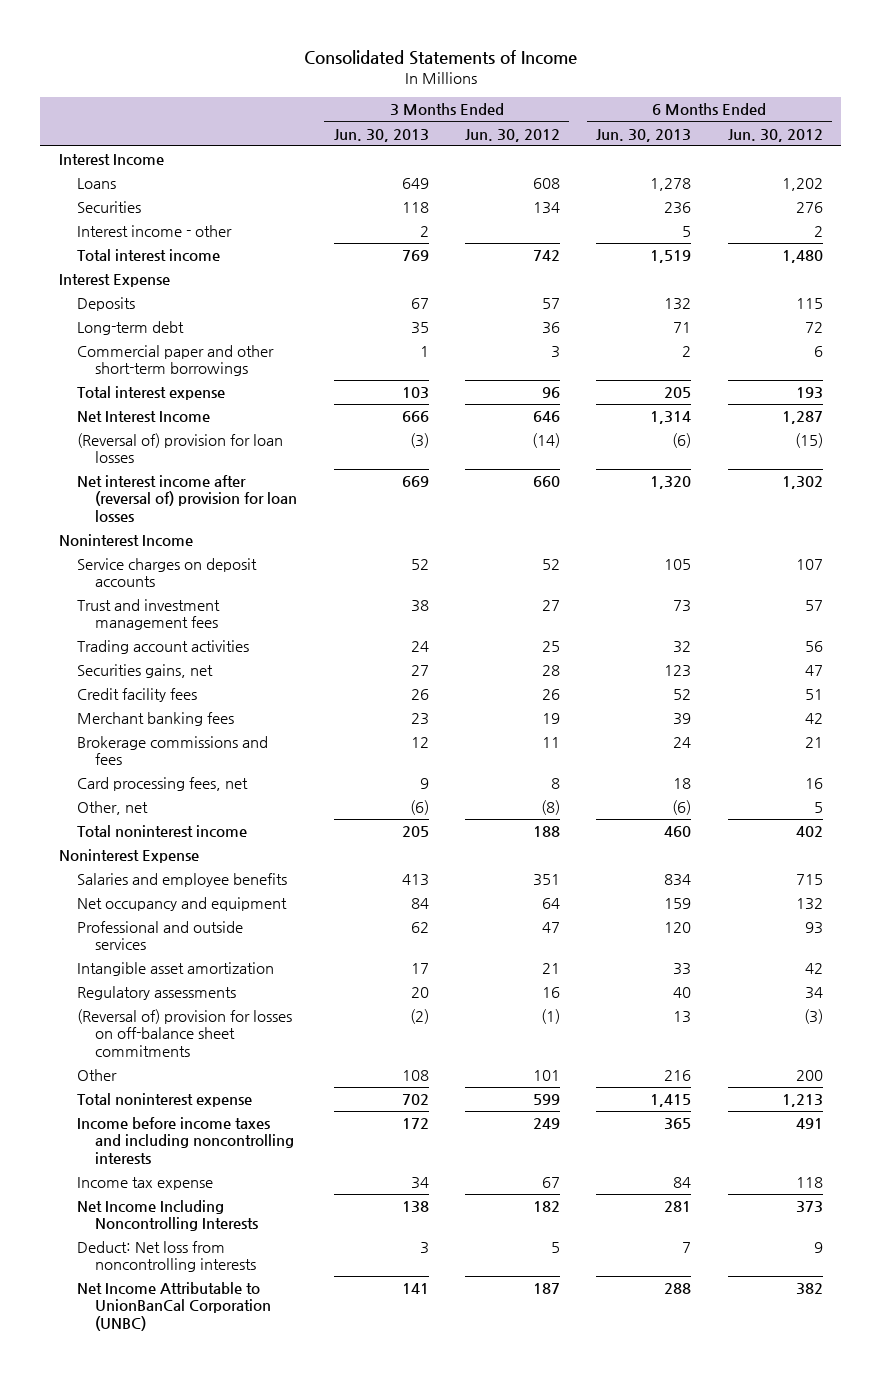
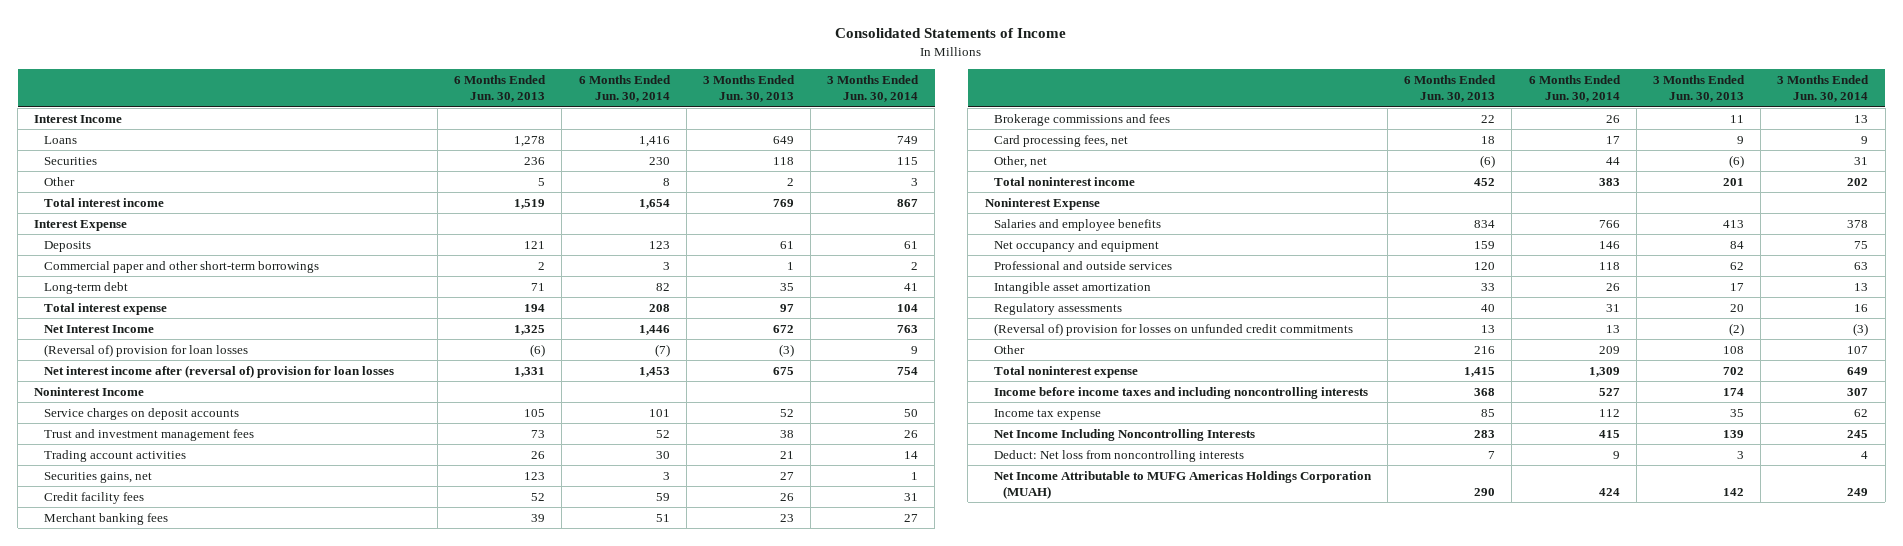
[464,128,560,142] Jun. 30, 2012 -> none
[727,128,823,142] Jun. 30, 2012 -> none
none -> [578,75,671,103] 6 Months Ended Jun. 30, 2014
none -> [827,75,920,103] 3 Months Ended Jun. 30, 2014
[76,225,232,238] Interest income - other -> [43,176,75,186] Other
[410,298,429,310] 67 -> [779,240,794,249] 61
[664,298,692,311] 132 -> [524,240,546,249] 121
[76,321,184,336] Long-term debt -> [43,281,128,294] Long-term debt
[401,387,429,399] 103 -> [779,303,794,312] 97
[664,387,692,399] 205 -> [524,303,546,312] 194
[401,411,429,423] 666 -> [772,324,794,333] 672
[650,411,692,425] 1,314 -> [514,324,546,335] 1,325
[401,476,429,488] 669 -> [772,366,794,375] 675
[650,476,692,490] 1,320 -> [514,366,546,377] 1,331
[410,641,429,653] 24 -> [779,450,794,459] 21
[673,641,692,654] 32 -> [531,450,546,459] 26
[410,737,429,749] 12 -> [1730,114,1745,123] 11
[673,737,692,749] 24 -> [1481,114,1496,123] 22
[401,826,429,838] 205 -> [1723,177,1745,186] 201
[664,826,692,838] 460 -> [1474,177,1496,186] 452
[76,1009,292,1057] (Reversal of) provision for losses on off-balance sheet commitments -> [993,322,1353,336] (Reversal of) provision for losses on unfunded credit commitments
[401,1118,429,1130] 172 -> [1723,387,1745,396] 174
[664,1118,692,1130] 365 -> [1474,387,1496,396] 368
[410,1177,429,1190] 34 -> [1730,408,1745,417] 35
[673,1177,692,1189] 84 -> [1481,408,1496,417] 85
[401,1201,429,1213] 138 -> [1723,429,1745,438] 139
[664,1201,692,1213] 281 -> [1474,429,1496,438] 283
[76,1282,272,1331] Net Income Attributable to UnionBanCal Corporation (UNBC) -> [993,470,1372,500] Net Income Attributable to MUFG Americas Holdings Corporation (MUAH)
[401,1283,429,1295] 141 -> [1723,488,1745,497] 142
[664,1283,692,1295] 288 -> [1474,488,1496,497] 290

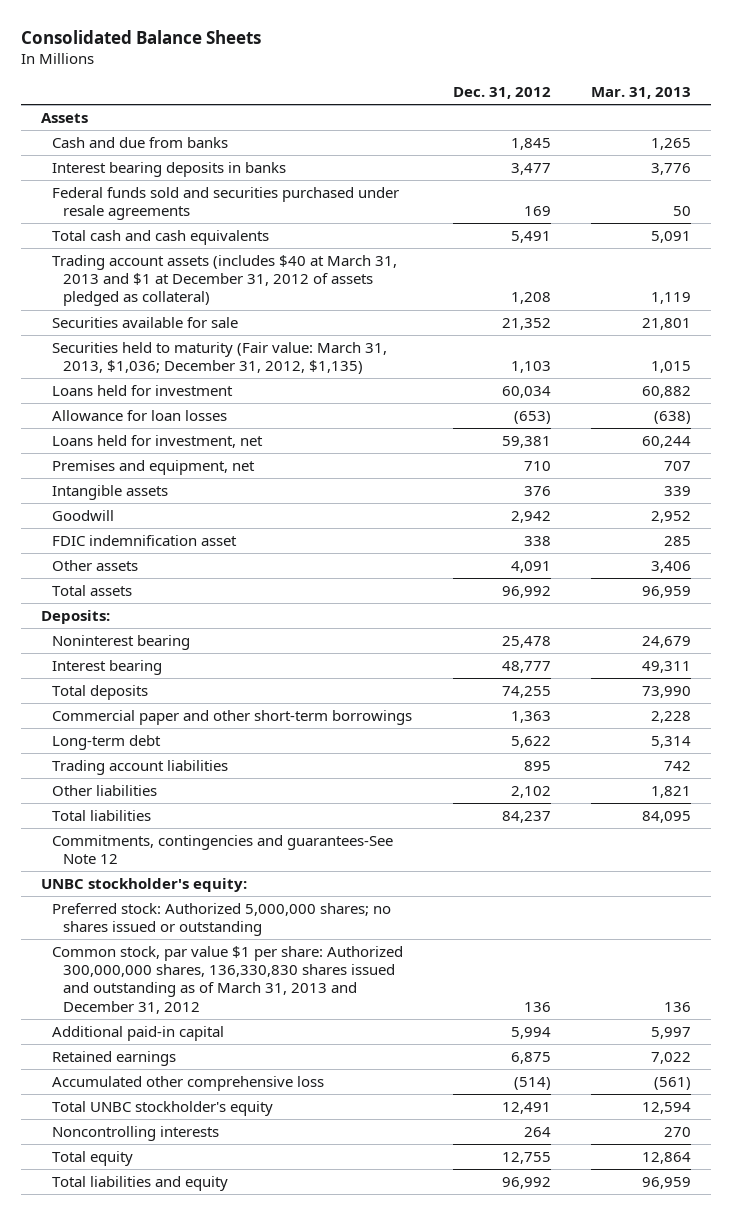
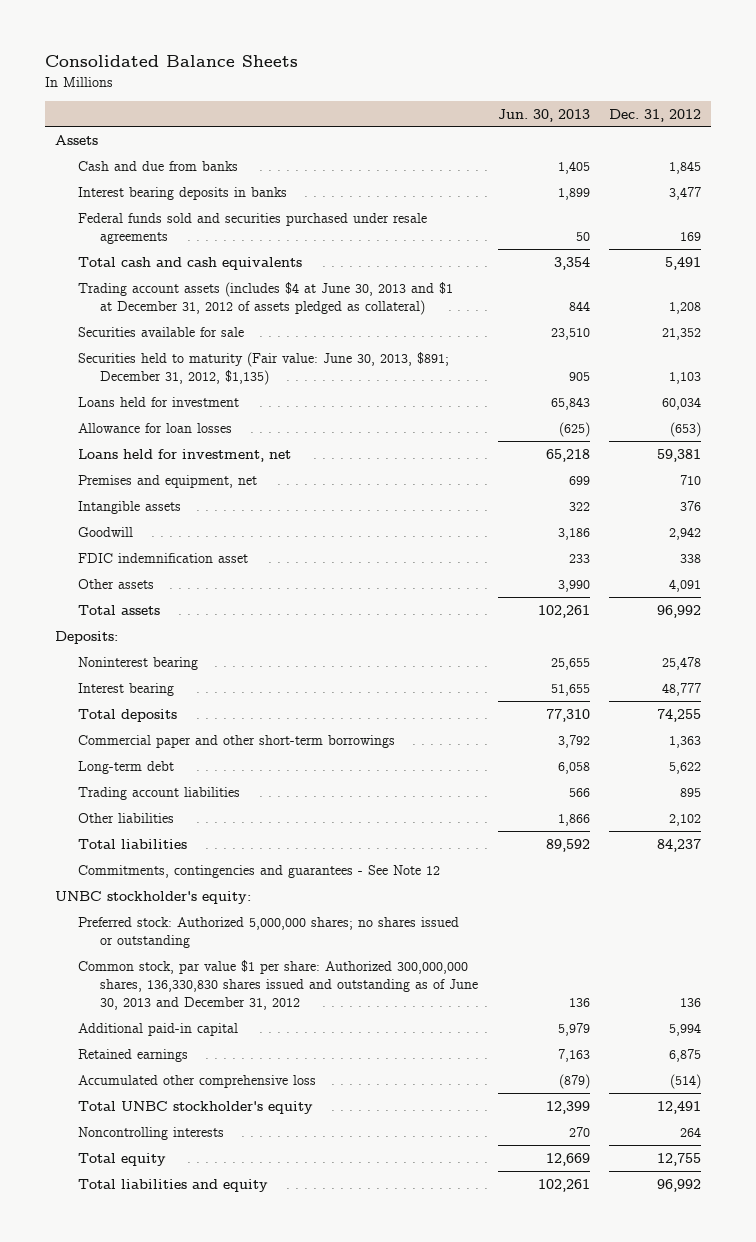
[591,86,692,99] Mar. 31, 2013 -> none
none -> [497,108,590,122] Jun. 30, 2013
[52,254,398,307] Trading account assets (includes $40 at March 31, 2013 and $1 at December 31, 2012 of assets pledged as collateral) -> [77,281,453,316] Trading account assets (includes $4 at June 30, 2013 and $1 at December 31, 2012 of assets pledged as collateral)
[52,341,388,375] Securities held to maturity (Fair value: March 31, 2013, $1,036; December 31, 2012, $1,135) -> [77,351,449,386] Securities held to maturity (Fair value: June 30, 2013, $891; December 31, 2012, $1,135)
[52,834,394,865] Commitments, contingencies and guarantees-See Note 12 -> [77,864,440,878] Commitments, contingencies and guarantees - See Note 12
[52,945,404,1014] Common stock, par value $1 per share: Authorized 300,000,000 shares, 136,330,830 shares issued and outstanding as of March 31, 2013 and December 31, 2012 -> [77,959,479,1011] Common stock, par value $1 per share: Authorized 300,000,000 shares, 136,330,830 shares issued and outstanding as of June 30, 2013 and December 31, 2012

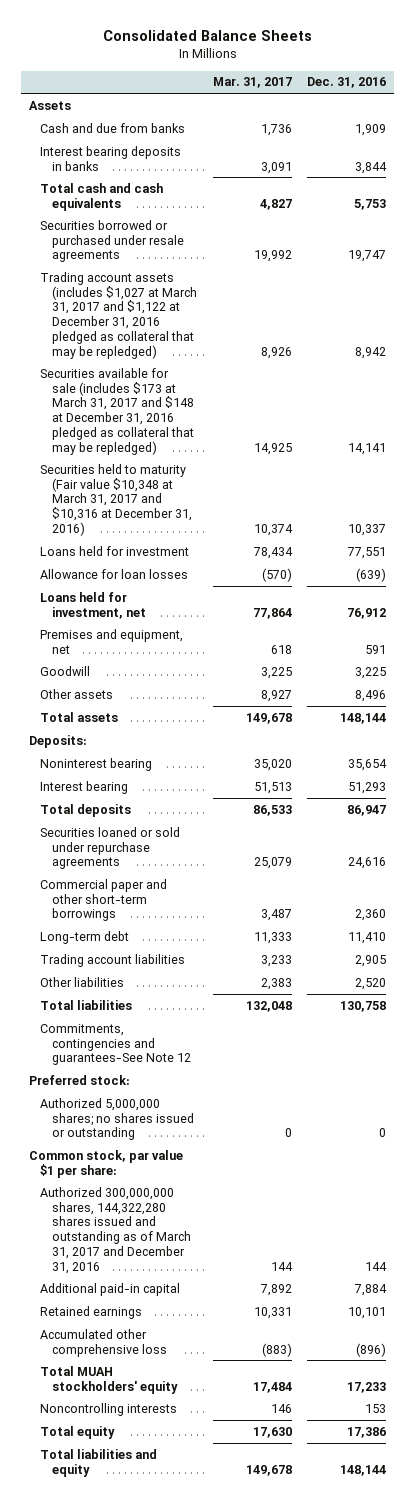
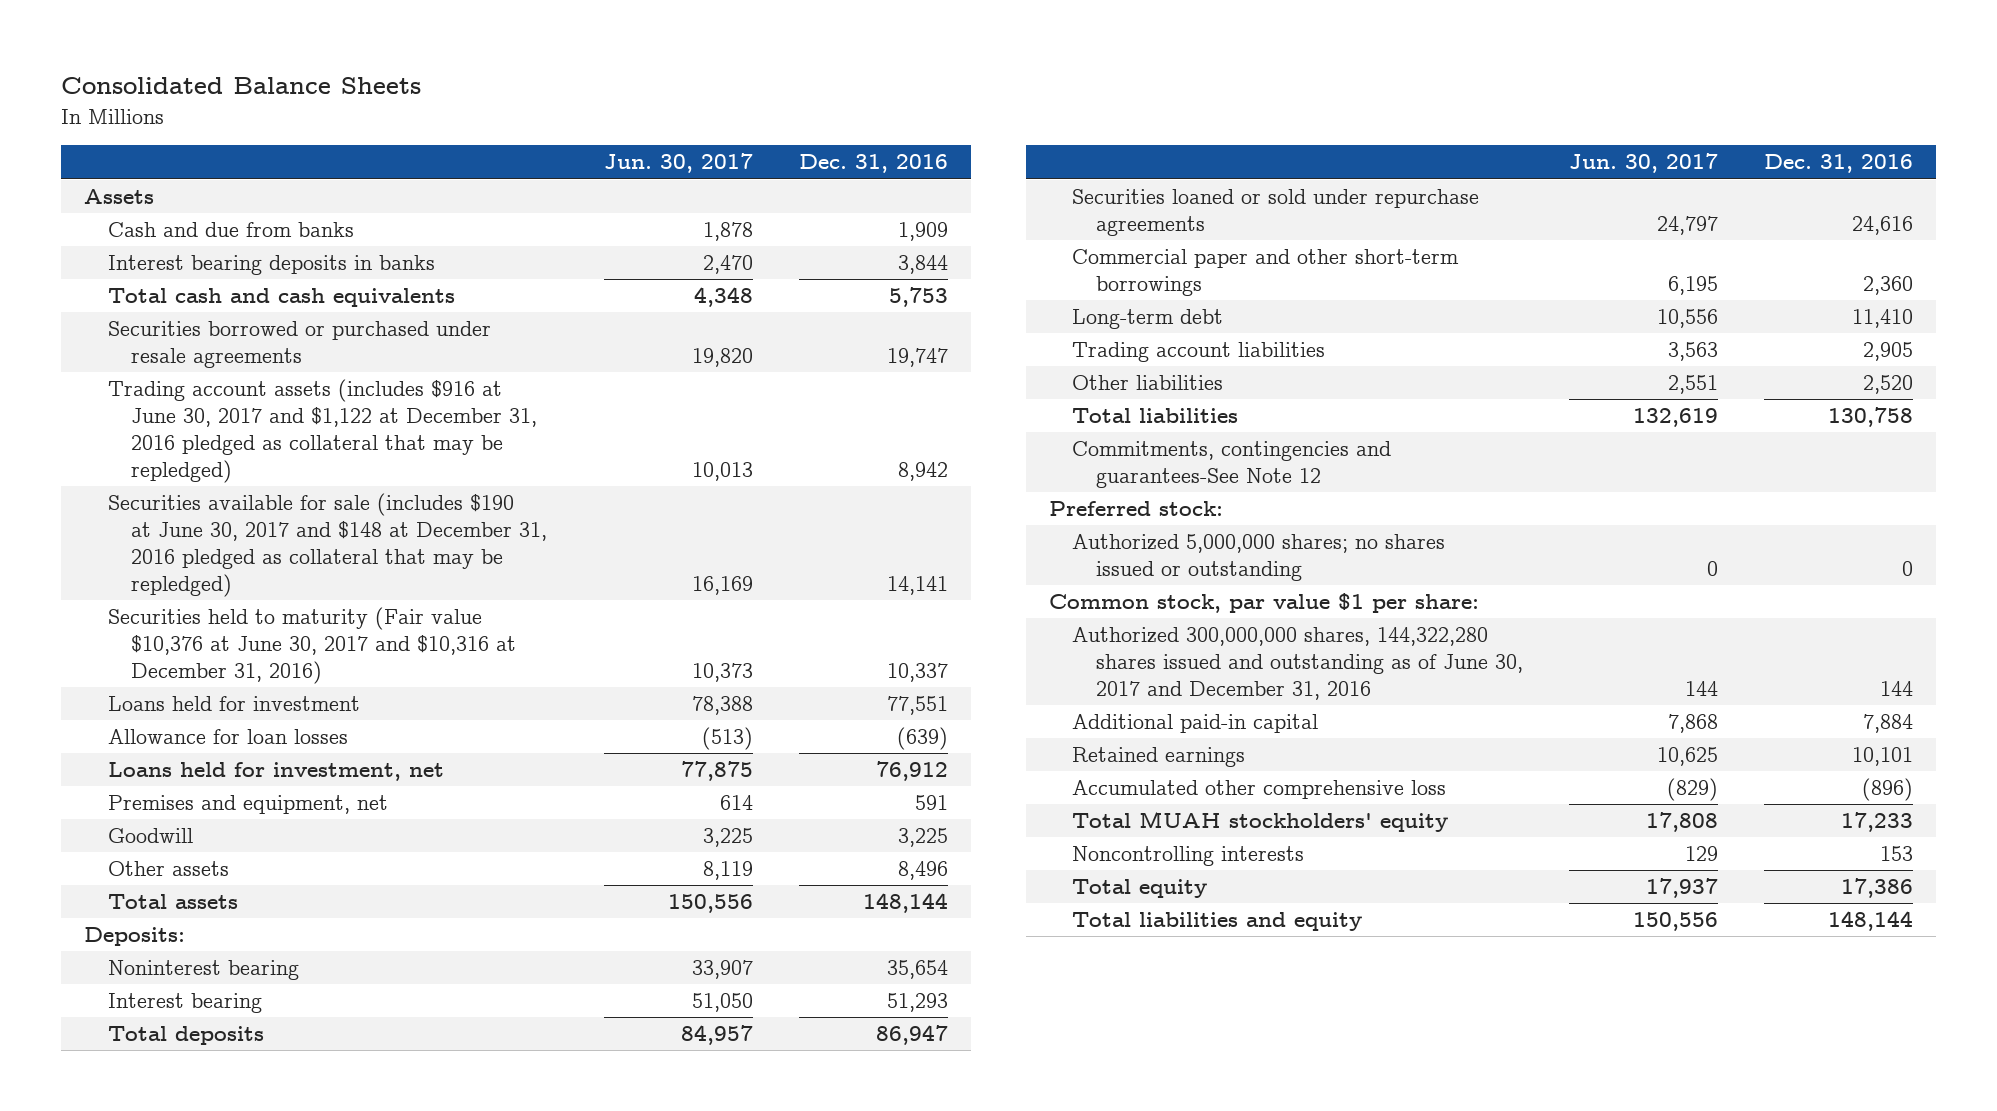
[212,77,292,89] Mar. 31, 2017 -> none
none -> [604,153,754,174] Jun. 30, 2017
[40,271,197,359] Trading account assets (includes $1,027 at March 31, 2017 and $1,122 at December 31, 2016 pledged as collateral that may be repledged) -> [107,379,538,483] Trading account assets (includes $916 at June 30, 2017 and $1,122 at December 31, 2016 pledged as collateral that may be repledged)
[40,367,194,455] Securities available for sale (includes $173 at March 31, 2017 and $148 at December 31, 2016 pledged as collateral that may be repledged) -> [107,493,548,597] Securities available for sale (includes $190 at June 30, 2017 and $148 at December 31, 2016 pledged as collateral that may be repledged)
[40,463,192,536] Securities held to maturity (Fair value $10,348 at March 31, 2017 and $10,316 at December 31, 2016) -> [107,607,517,684] Securities held to maturity (Fair value $10,376 at June 30, 2017 and $10,316 at December 31, 2016)
[40,1186,191,1274] Authorized 300,000,000 shares, 144,322,280 shares issued and outstanding as of March 31, 2017 and December 31, 2016 -> [1072,627,1524,700] Authorized 300,000,000 shares, 144,322,280 shares issued and outstanding as of June 30, 2017 and December 31, 2016

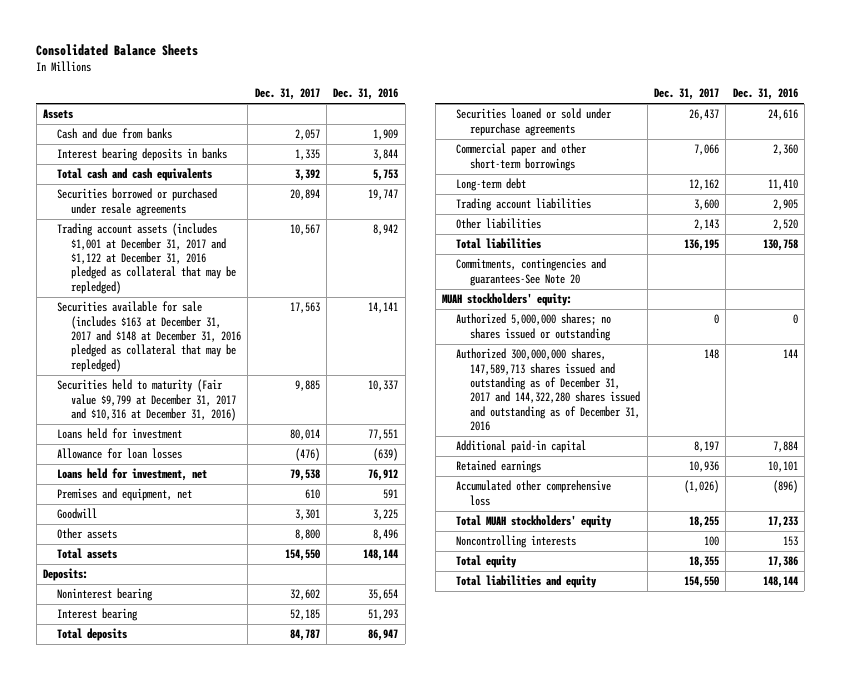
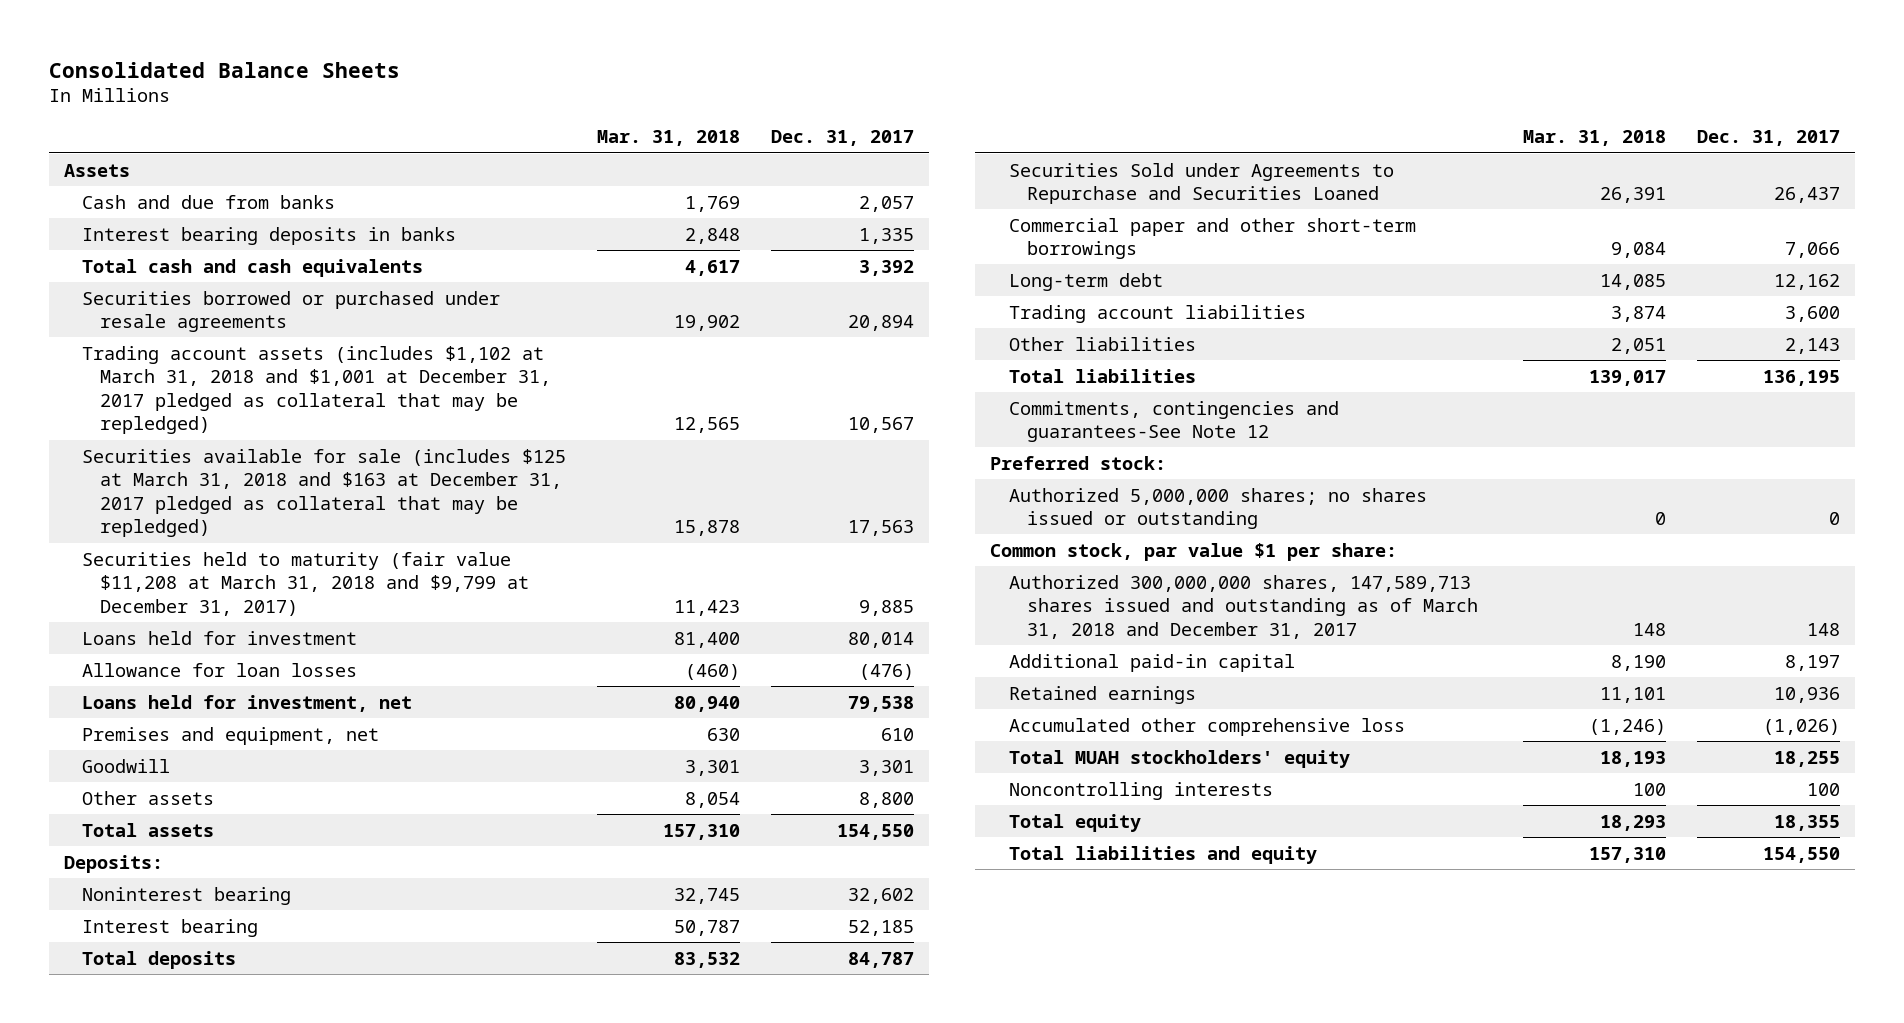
[333,88,399,101] Dec. 31, 2016 -> none
none -> [597,130,741,147] Mar. 31, 2018
[56,223,237,294] Trading account assets (includes $1,001 at December 31, 2017 and $1,122 at December 31, 2016 pledged as collateral that may be repledged) -> [82,345,552,435] Trading account assets (includes $1,102 at March 31, 2018 and $1,001 at December 31, 2017 pledged as collateral that may be repledged)
[56,301,242,372] Securities available for sale (includes $163 at December 31, 2017 and $148 at December 31, 2016 pledged as collateral that may be repledged) -> [82,448,567,538] Securities available for sale (includes $125 at March 31, 2018 and $163 at December 31, 2017 pledged as collateral that may be repledged)
[56,379,237,421] Securities held to maturity (Fair value $9,799 at December 31, 2017 and $10,316 at December 31, 2016) -> [82,551,530,616] Securities held to maturity (fair value $11,208 at March 31, 2018 and $9,799 at December 31, 2017)
[456,108,613,136] Securities loaned or sold under repurchase agreements -> [1008,162,1394,205] Securities Sold under Agreements to Repurchase and Securities Loaned
[442,293,573,307] MUAH stockholders' equity: -> none
[456,258,607,286] Commitments, contingencies and guarantees-See Note 20 -> [1008,400,1339,443] Commitments, contingencies and guarantees-See Note 12
none -> [990,455,1167,470] Preferred stock:
none -> [990,542,1398,561] Common stock, par value $1 per share:
[456,348,641,431] Authorized 300,000,000 shares, 147,589,713 shares issued and outstanding as of December 31, 2017 and 144,322,280 shares issued and outstanding as of December 31, 2016 -> [1008,574,1478,639] Authorized 300,000,000 shares, 147,589,713 shares issued and outstanding as of March 31, 2018 and December 31, 2017

